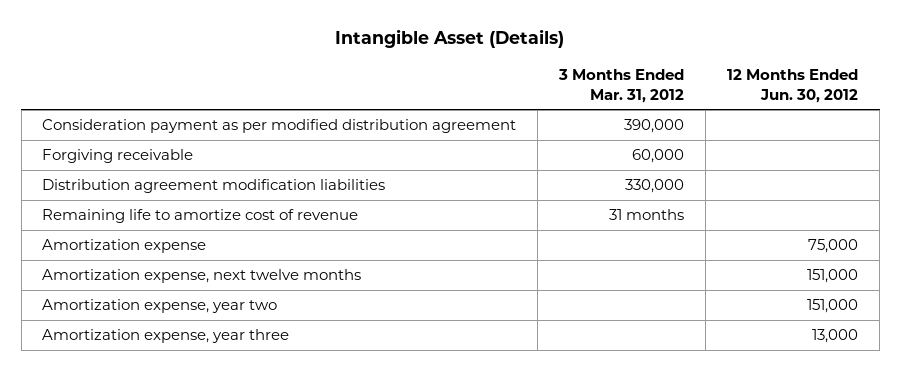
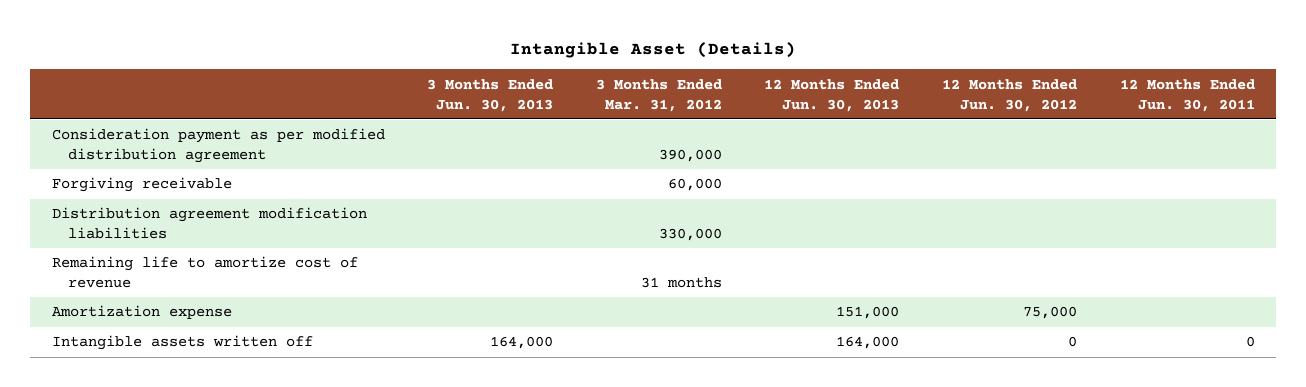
none -> [427,78,554,112] 3 Months Ended Jun. 30, 2013
none -> [764,78,900,112] 12 Months Ended Jun. 30, 2013
none -> [1119,78,1255,112] 12 Months Ended Jun. 30, 2011
[42,269,362,284] Amortization expense, next twelve months -> none
[42,299,278,314] Amortization expense, year two -> none
[42,329,290,344] Amortization expense, year three -> none
none -> [51,335,313,351] Intangible assets written off

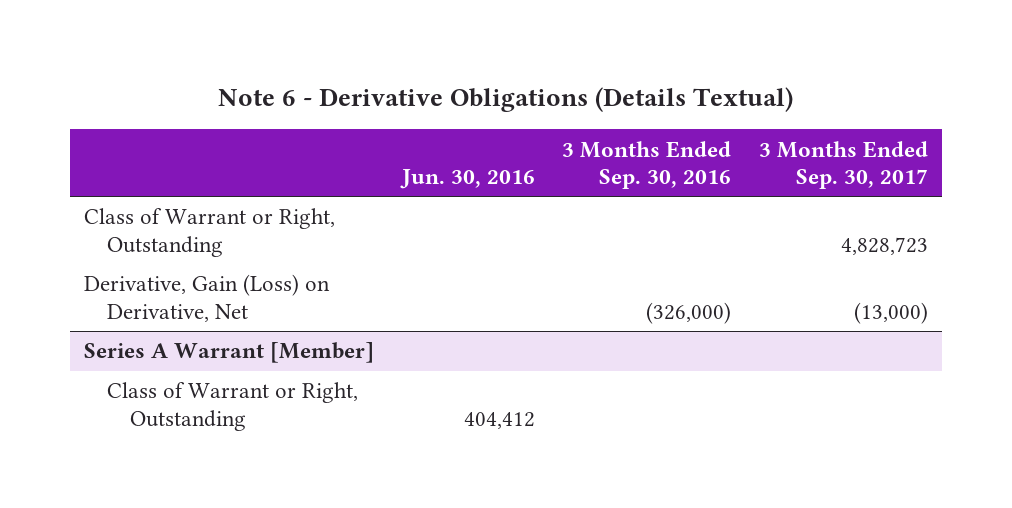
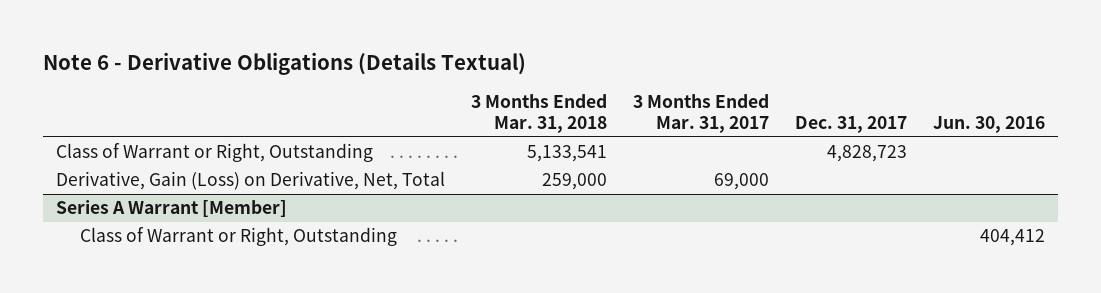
[562,140,732,189] 3 Months Ended Sep. 30, 2016 -> none
[758,140,928,189] 3 Months Ended Sep. 30, 2017 -> none
none -> [470,94,607,134] 3 Months Ended Mar. 31, 2018
none -> [632,94,769,134] 3 Months Ended Mar. 31, 2017
none -> [794,116,907,134] Dec. 31, 2017
[84,274,331,322] Derivative, Gain (Loss) on Derivative, Net -> [55,171,445,191] Derivative, Gain (Loss) on Derivative, Net, Total

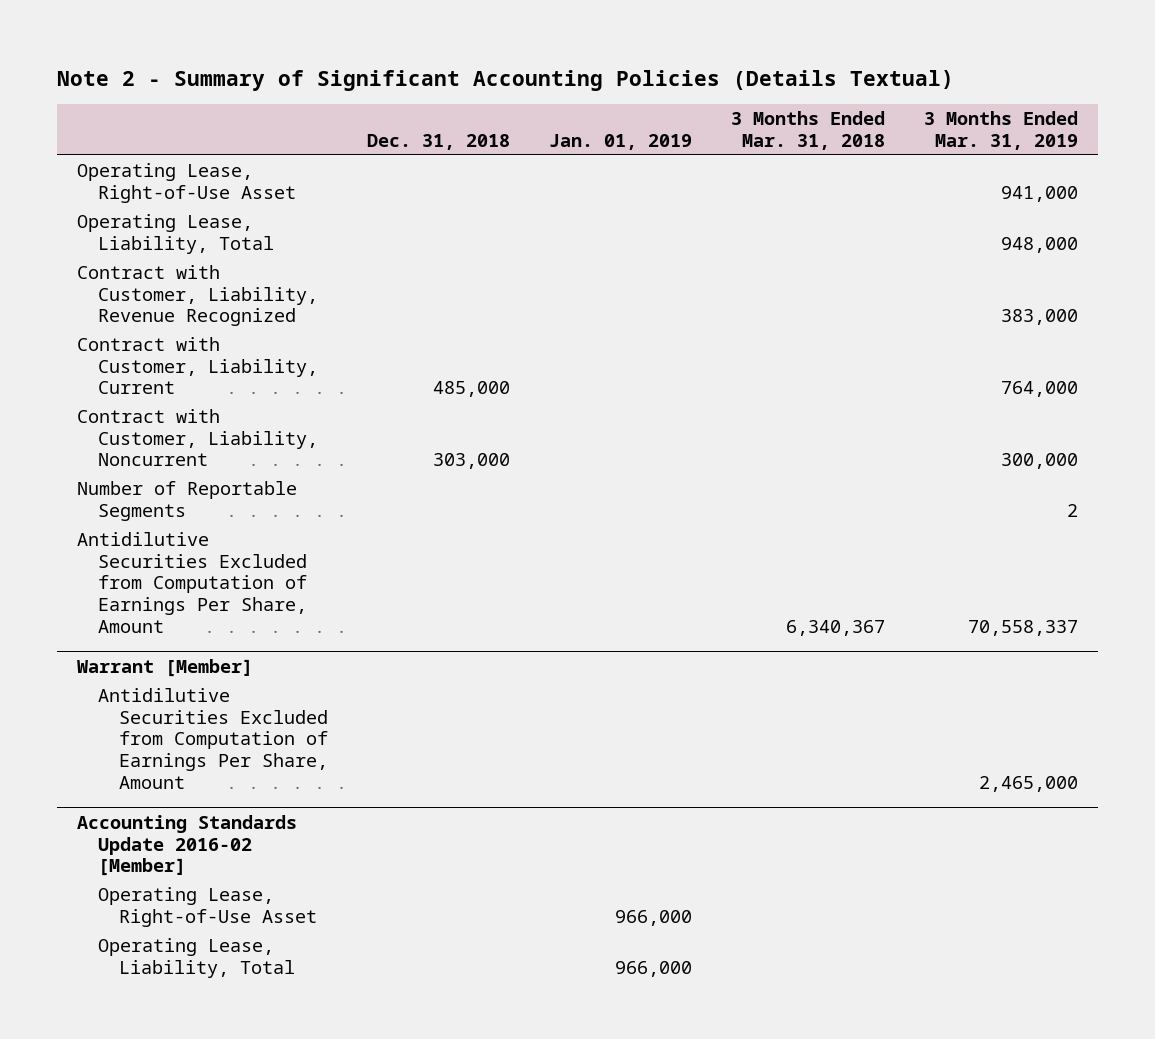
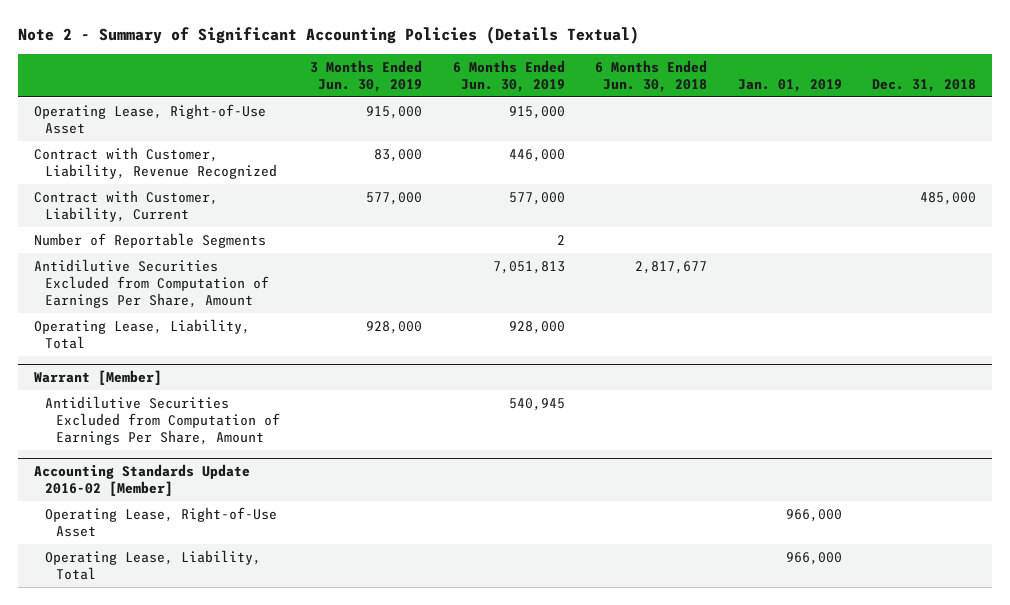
[730,111,885,150] 3 Months Ended Mar. 31, 2018 -> none
[924,111,1079,150] 3 Months Ended Mar. 31, 2019 -> none
none -> [310,59,423,92] 3 Months Ended Jun. 30, 2019
none -> [452,59,565,92] 6 Months Ended Jun. 30, 2019
none -> [595,59,708,92] 6 Months Ended Jun. 30, 2018
[76,409,318,467] Contract with Customer, Liability, Noncurrent -> none
[76,214,274,254] Operating Lease, Liability, Total -> [33,318,250,349] Operating Lease, Liability, Total

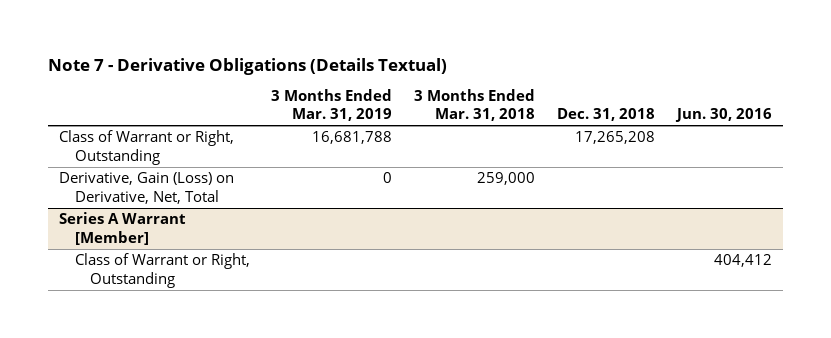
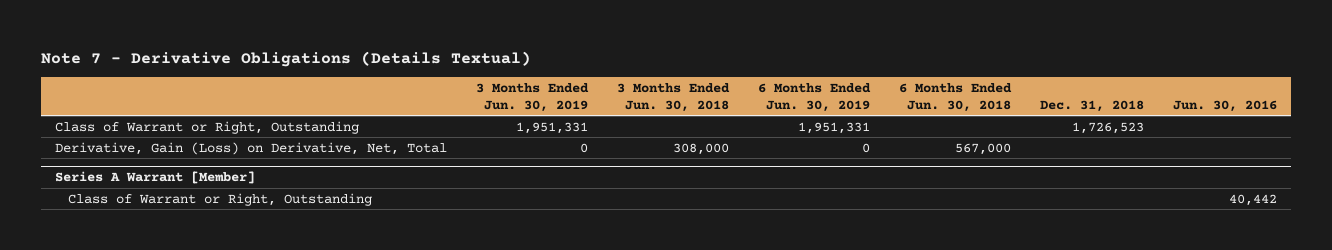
[271,88,393,122] 3 Months Ended Mar. 31, 2019 -> none
[414,88,536,122] 3 Months Ended Mar. 31, 2018 -> none
none -> [476,82,590,112] 3 Months Ended Jun. 30, 2019
none -> [617,82,731,112] 3 Months Ended Jun. 30, 2018
none -> [758,82,872,112] 6 Months Ended Jun. 30, 2019
none -> [899,82,1013,112] 6 Months Ended Jun. 30, 2018
[574,131,655,145] 17,265,208 -> [1071,121,1144,134] 1,726,523
[713,254,772,268] 404,412 -> [1228,193,1277,206] 40,442

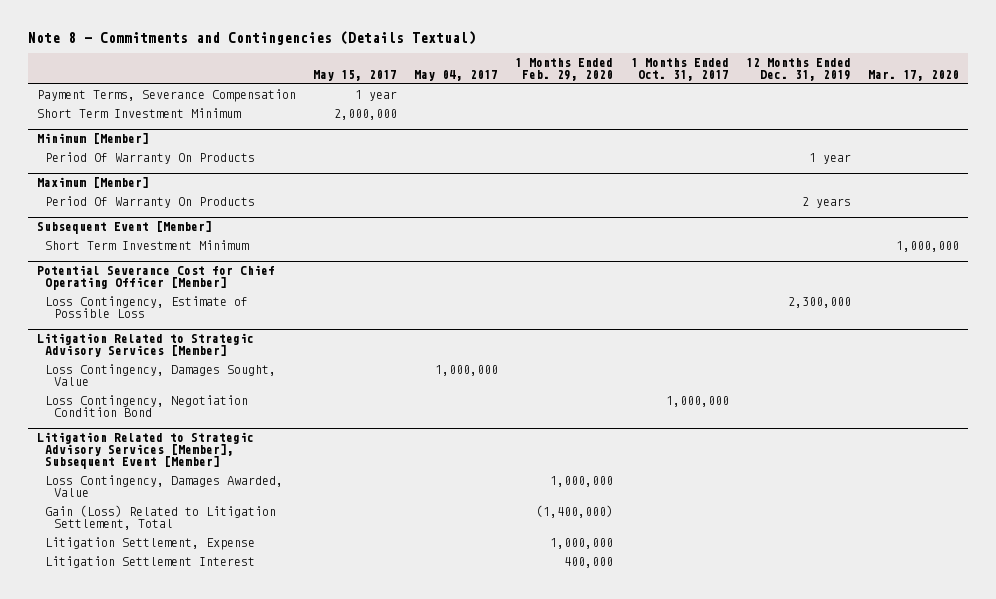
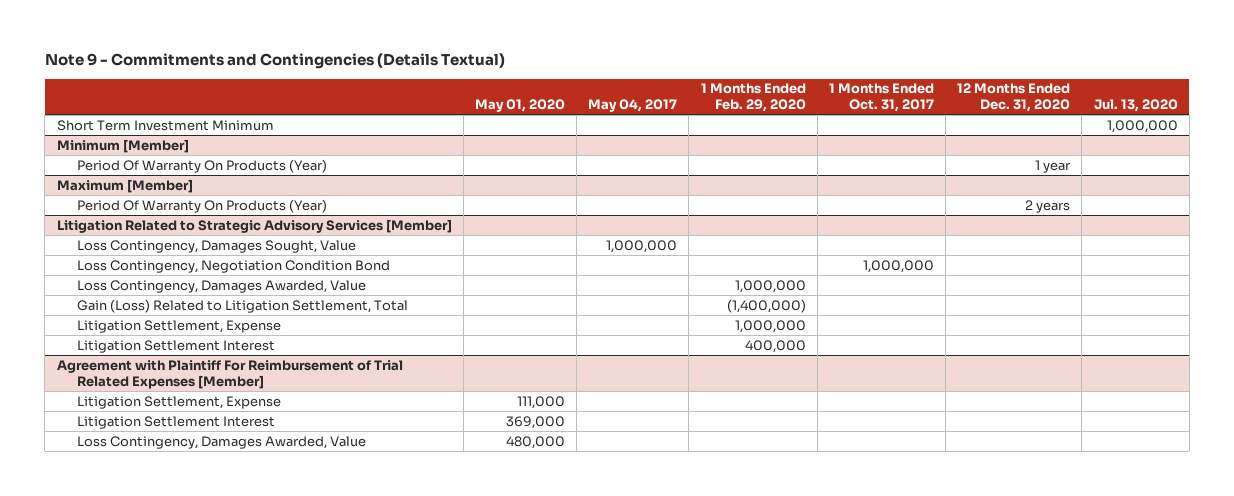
[27,31,476,46] Note 8 - Commitments and Contingencies (Details Textual) -> [44,53,505,70] Note 9 - Commitments and Contingencies (Details Textual)
[312,69,397,81] May 15, 2017 -> none
[745,57,851,81] 12 Months Ended Dec. 31, 2019 -> none
[868,69,960,81] Mar. 17, 2020 -> none
none -> [474,99,565,113] May 01, 2020
none -> [957,83,1071,113] 12 Months Ended Dec. 31, 2020
none -> [1093,99,1178,113] Jul. 13, 2020
[36,88,296,102] Payment Terms, Severance Compensation -> none
[45,151,256,164] Period Of Warranty On Products -> [76,158,327,173] Period Of Warranty On Products (Year)
[36,220,212,234] Subsequent Event [Member] -> none
[45,239,250,250] Short Term Investment Minimum -> none
[36,264,275,290] Potential Severance Cost for Chief Operating Officer [Member] -> none
[45,295,249,318] Loss Contingency, Estimate of Possible Loss -> none
[45,195,256,208] Period Of Warranty On Products -> [76,198,327,213] Period Of Warranty On Products (Year)
[36,431,254,470] Litigation Related to Strategic Advisory Services [Member], Subsequent Event [Member] -> none
[45,474,284,497] Loss Contingency, Damages Awarded, Value -> none
[45,504,277,530] Gain (Loss) Related to Litigation Settlement, Total -> none
[45,536,256,550] Litigation Settlement, Expense -> none
[45,555,256,568] Litigation Settlement Interest -> none
none -> [76,279,366,293] Loss Contingency, Damages Awarded, Value
none -> [76,298,408,313] Gain (Loss) Related to Litigation Settlement, Total
none -> [76,319,281,333] Litigation Settlement, Expense
none -> [76,339,275,353] Litigation Settlement Interest
none -> [56,359,403,389] Agreement with Plaintiff For Reimbursement of Trial Related Expenses [Member]
none -> [76,395,281,409] Litigation Settlement, Expense
none -> [76,415,275,429] Litigation Settlement Interest
none -> [76,435,366,449] Loss Contingency, Damages Awarded, Value

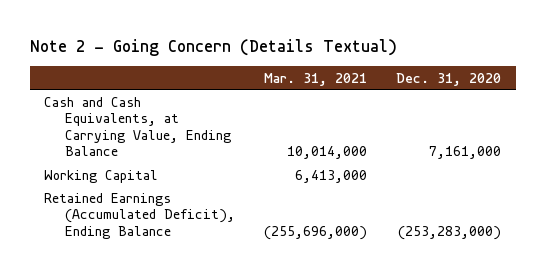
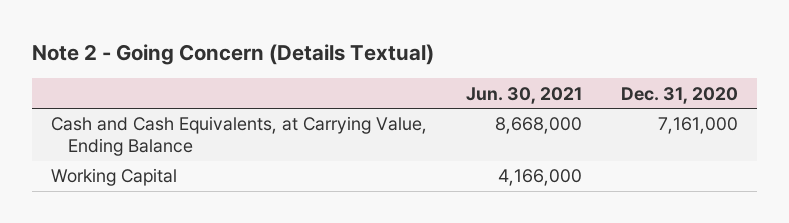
[263,72,367,86] Mar. 31, 2021 -> none
none -> [465,86,582,104] Jun. 30, 2021
[44,192,235,239] Retained Earnings (Accumulated Deficit), Ending Balance -> none

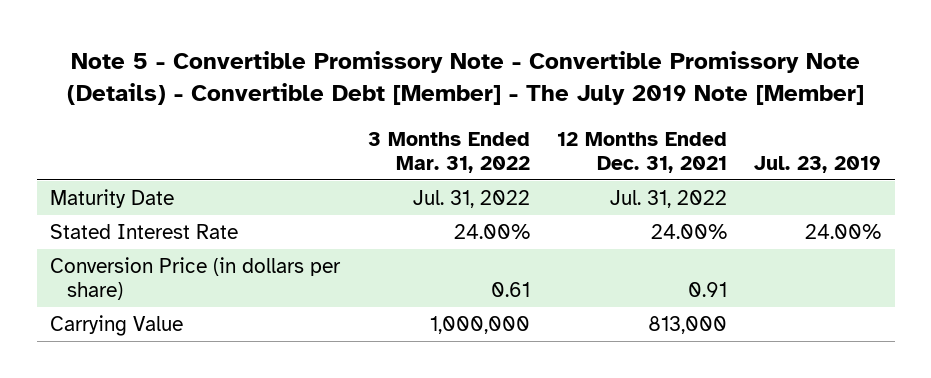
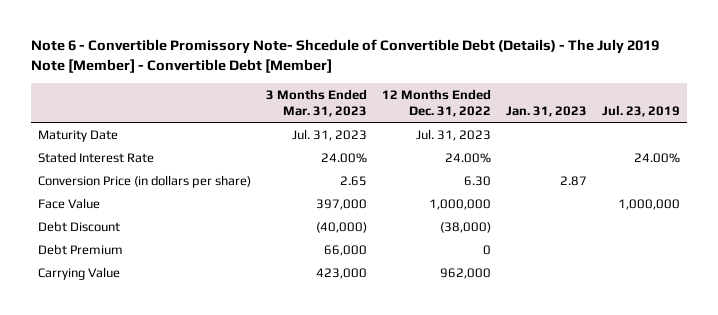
[66,50,864,105] Note 5 - Convertible Promissory Note - Convertible Promissory Note (Details) - Convertible Debt [Member] - The July 2019 Note [Member] -> [30,39,659,74] Note 6 - Convertible Promissory Note- Shcedule of Convertible Debt (Details) - The July 2019 Note [Member] - Convertible Debt [Member]
[367,131,530,173] 3 Months Ended Mar. 31, 2022 -> none
[556,131,727,173] 12 Months Ended Dec. 31, 2021 -> none
none -> [266,88,368,117] 3 Months Ended Mar. 31, 2023
none -> [381,88,491,117] 12 Months Ended Dec. 31, 2022
none -> [505,105,587,117] Jan. 31, 2023
none -> [38,197,101,209] Face Value
none -> [38,220,121,232] Debt Discount
none -> [38,243,124,255] Debt Premium

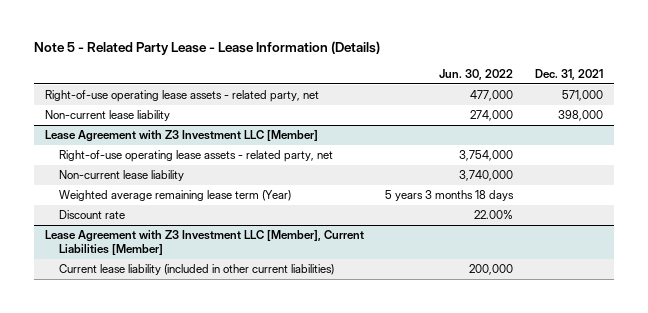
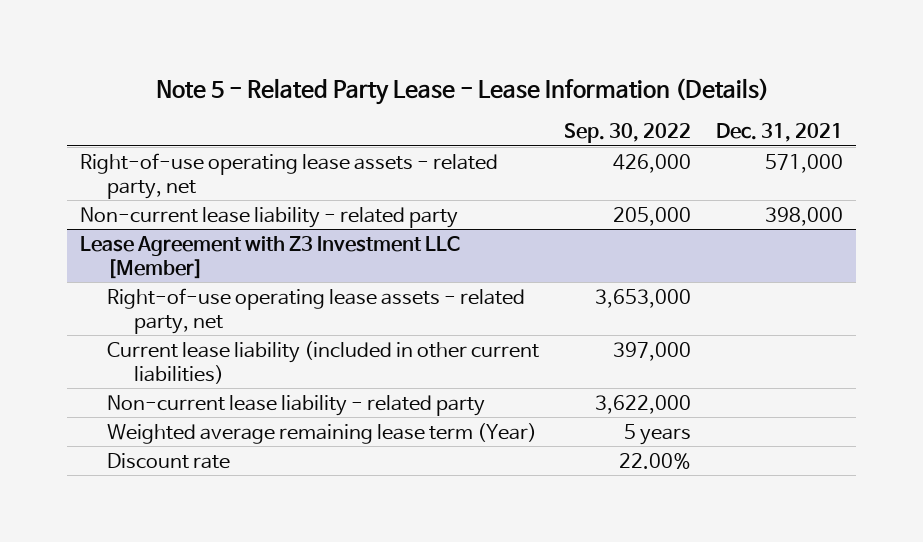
[439,69,514,81] Jun. 30, 2022 -> none
none -> [564,123,692,144] Sep. 30, 2022
[44,110,170,122] Non-current lease liability -> [79,206,458,228] Non-current lease liability - related party
none -> [106,340,539,384] Current lease liability (included in other current liabilities)
[58,170,184,182] Non-current lease liability -> [106,394,485,416] Non-current lease liability - related party
[44,230,364,256] Lease Agreement with Z3 Investment LLC [Member], Current Liabilities [Member] -> none
[58,264,334,276] Current lease liability (included in other current liabilities) -> none

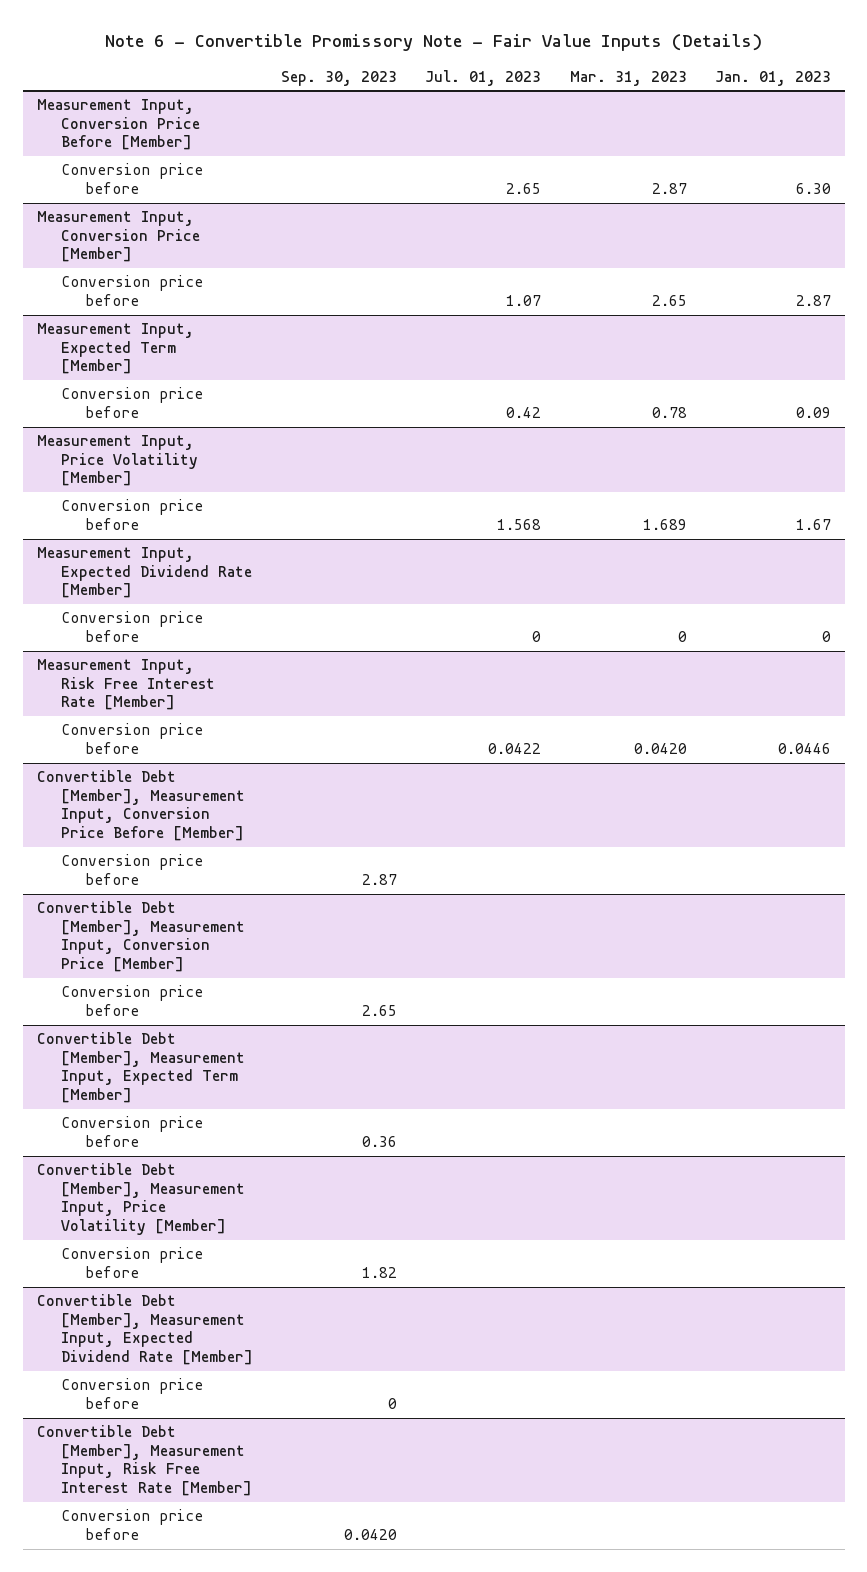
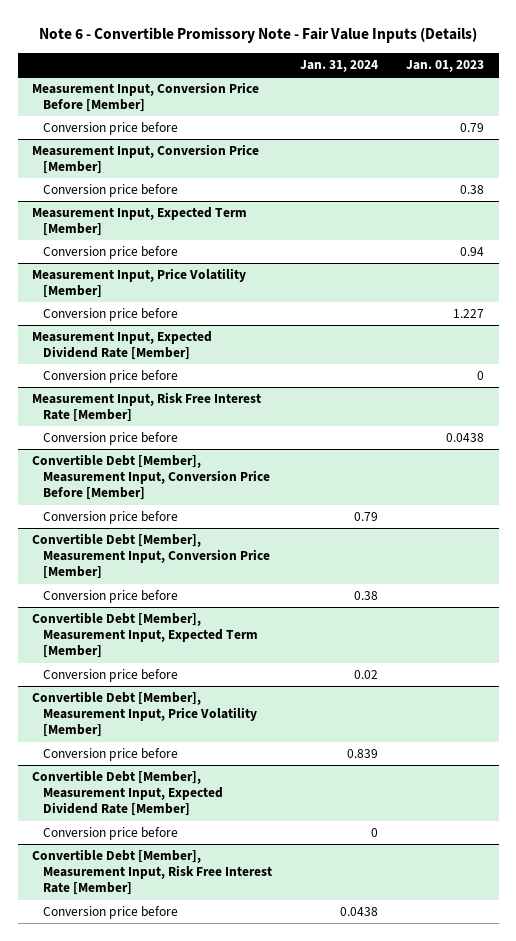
[281,70,398,86] Sep. 30, 2023 -> none
[425,69,542,86] Jul. 01, 2023 -> none
[569,70,687,86] Mar. 31, 2023 -> none
none -> [299,59,378,72] Jan. 31, 2024
[795,182,831,194] 6.30 -> [460,123,485,133] 0.79
[795,294,831,306] 2.87 -> [460,185,485,195] 0.38
[795,406,831,418] 0.09 -> [460,247,485,257] 0.94
[795,518,831,530] 1.67 -> [453,309,485,319] 1.227
[777,742,831,754] 0.0446 -> [446,433,485,443] 0.0438

